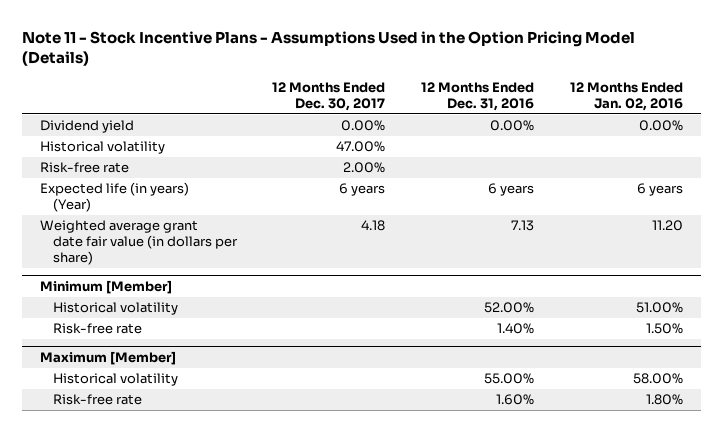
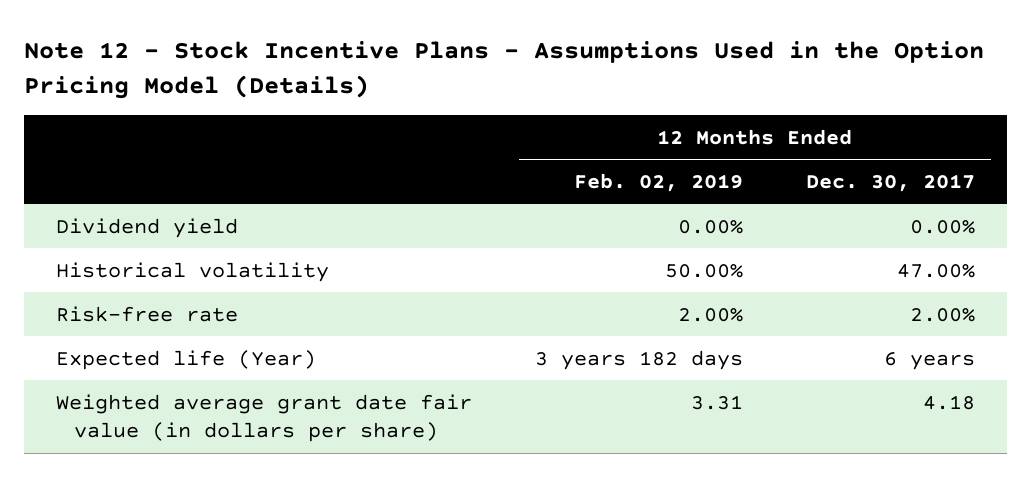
[22,30,636,67] Note 11 - Stock Incentive Plans - Assumptions Used in the Option Pricing Model (Details) -> [23,41,984,99] Note 12 - Stock Incentive Plans - Assumptions Used in the Option Pricing Model (Details)
[421,81,535,111] 12 Months Ended Dec. 31, 2016 -> none
[569,81,683,111] 12 Months Ended Jan. 02, 2016 -> none
none -> [573,172,743,192] Feb. 02, 2019
[40,182,190,213] Expected life (in years) (Year) -> [55,349,316,370] Expected life (Year)
[40,280,173,295] Minimum [Member] -> none
[52,302,178,316] Historical volatility -> none
[52,323,142,335] Risk-free rate -> none
[40,351,177,366] Maximum [Member] -> none
[52,373,178,387] Historical volatility -> none
[52,394,142,406] Risk-free rate -> none

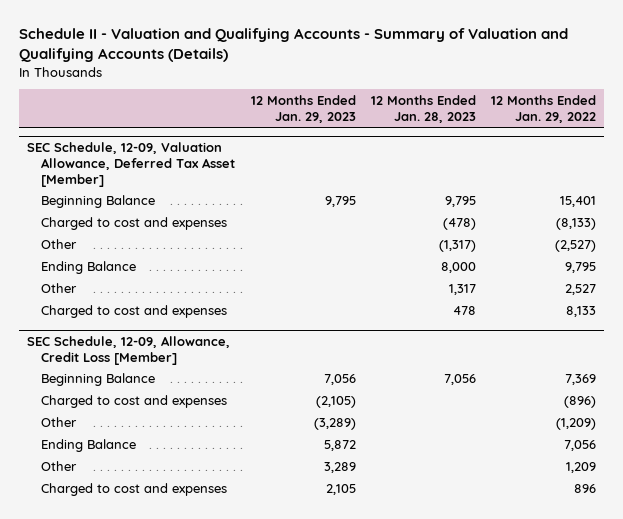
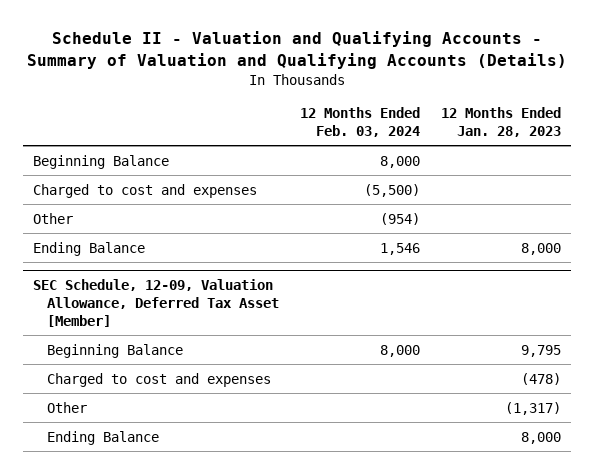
[250,94,356,123] 12 Months Ended Jan. 29, 2023 -> none
[491,94,597,123] 12 Months Ended Jan. 29, 2022 -> none
none -> [299,107,420,138] 12 Months Ended Feb. 03, 2024
none -> [33,154,170,169] Beginning Balance
none -> [33,183,258,198] Charged to cost and expenses
none -> [33,212,74,224] Other
none -> [33,241,146,256] Ending Balance
[41,283,78,294] Other -> none
[41,305,228,319] Charged to cost and expenses -> none
[26,335,230,365] SEC Schedule, 12-09, Allowance, Credit Loss [Member] -> none
[41,373,156,387] Beginning Balance -> none
[41,395,228,409] Charged to cost and expenses -> none
[41,417,78,428] Other -> none
[41,439,137,453] Ending Balance -> none
[41,461,78,472] Other -> none
[41,483,228,497] Charged to cost and expenses -> none

